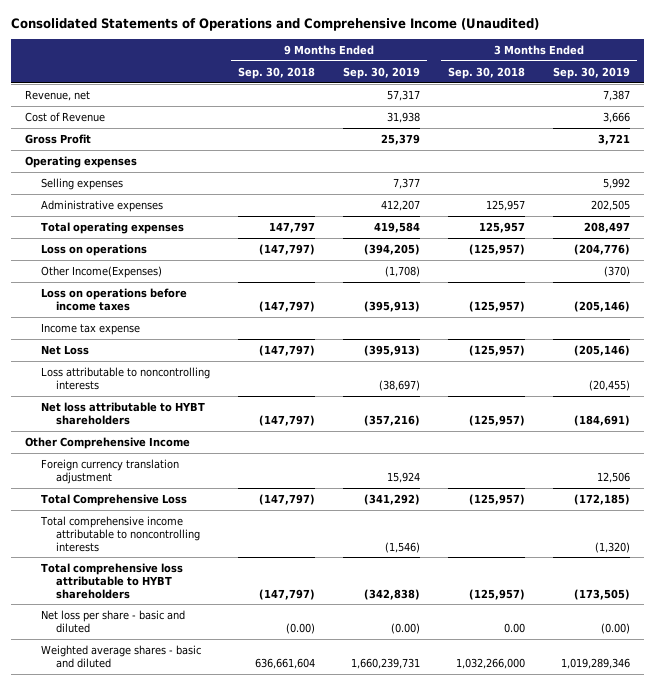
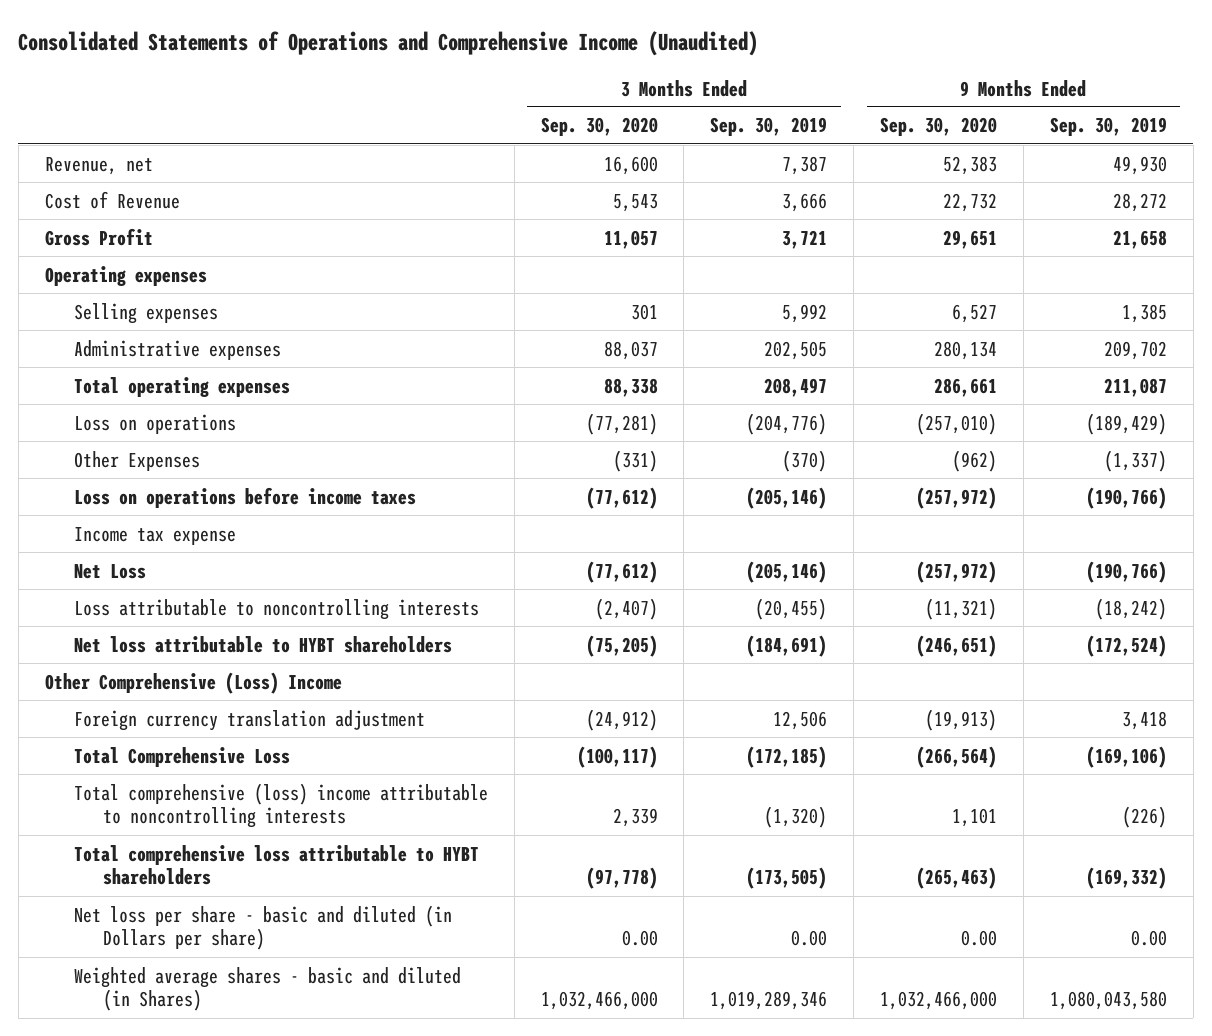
[237,66,315,79] Sep. 30, 2018 -> none
[447,66,525,79] Sep. 30, 2018 -> none
none -> [540,117,658,137] Sep. 30, 2020
none -> [880,117,998,137] Sep. 30, 2020
[386,89,420,101] 57,317 -> [1112,155,1167,175] 49,930
[386,111,420,123] 31,938 -> [1112,192,1167,212] 28,272
[380,133,420,145] 25,379 -> [1112,229,1167,249] 21,658
[392,177,420,189] 7,377 -> [1121,303,1167,323] 1,385
[380,199,420,211] 412,207 -> [1103,340,1167,360] 209,702
[373,221,420,233] 419,584 -> [1103,377,1167,397] 211,087
[363,243,420,255] (394,205) -> [1085,412,1167,435] (189,429)
[40,265,162,278] Other Income(Expenses) -> [73,450,200,471] Other Expenses
[384,265,420,277] (1,708) -> [1103,449,1167,472] (1,337)
[363,300,420,312] (395,913) -> [1085,486,1167,509] (190,766)
[363,344,420,356] (395,913) -> [1085,560,1167,583] (190,766)
[378,379,420,391] (38,697) -> [1094,597,1167,620] (18,242)
[363,414,420,426] (357,216) -> [1085,634,1167,657] (172,524)
[25,436,191,449] Other Comprehensive Income -> [44,671,342,694] Other Comprehensive (Loss) Income
[386,471,420,483] 15,924 -> [1121,710,1167,730] 3,418
[363,493,420,505] (341,292) -> [1085,745,1167,768] (169,106)
[39,515,201,552] Total comprehensive income attributable to noncontrolling interests -> [73,782,488,829] Total comprehensive (loss) income attributable to noncontrolling interests
[384,541,420,553] (1,546) -> [1121,806,1167,829] (226)
[363,588,420,600] (342,838) -> [1085,867,1167,890] (169,332)
[40,609,185,633] Net loss per share - basic and diluted -> [73,904,452,951] Net loss per share - basic and diluted (in Dollars per share)
[390,622,420,634] (0.00) -> [1130,930,1167,947] 0.00
[600,622,630,634] (0.00) -> [791,930,828,947] 0.00
[40,644,201,668] Weighted average shares - basic and diluted -> [73,966,461,1012] Weighted average shares - basic and diluted (in Shares)
[350,657,420,669] 1,660,239,731 -> [1049,991,1167,1011] 1,080,043,580

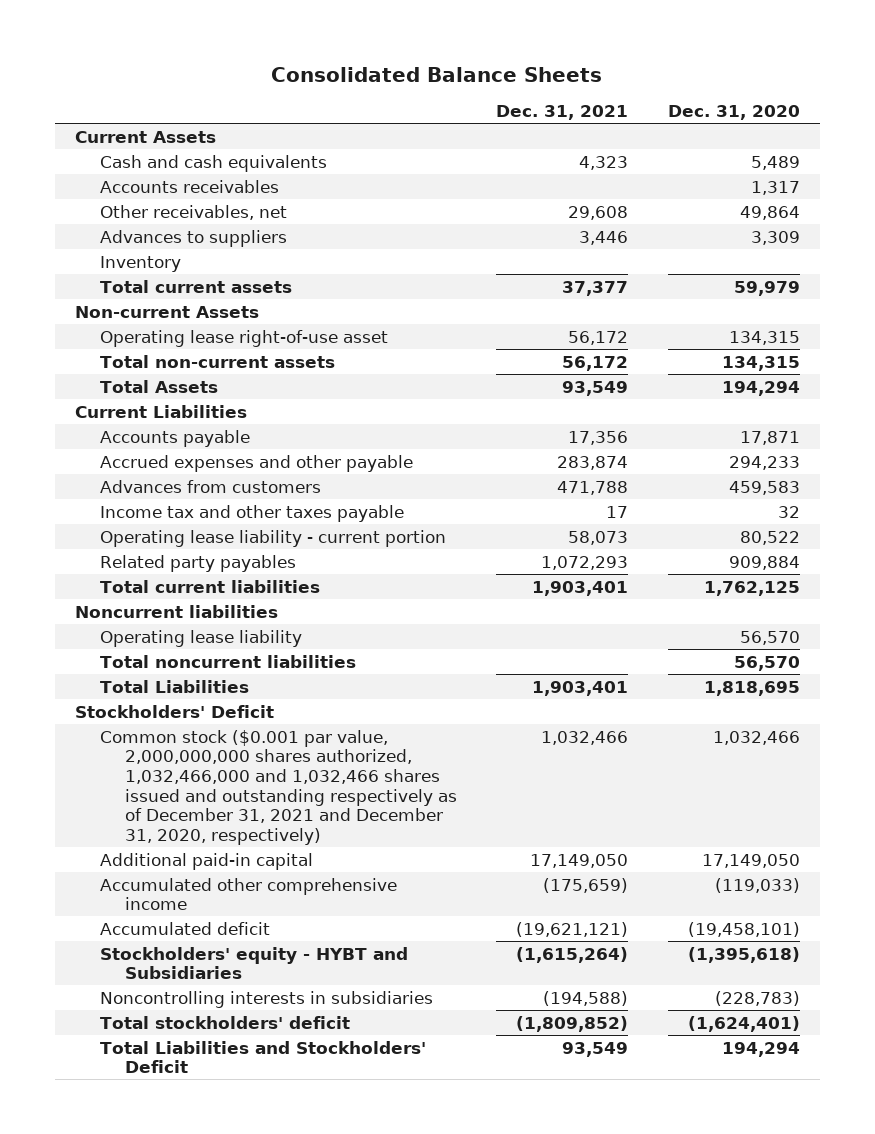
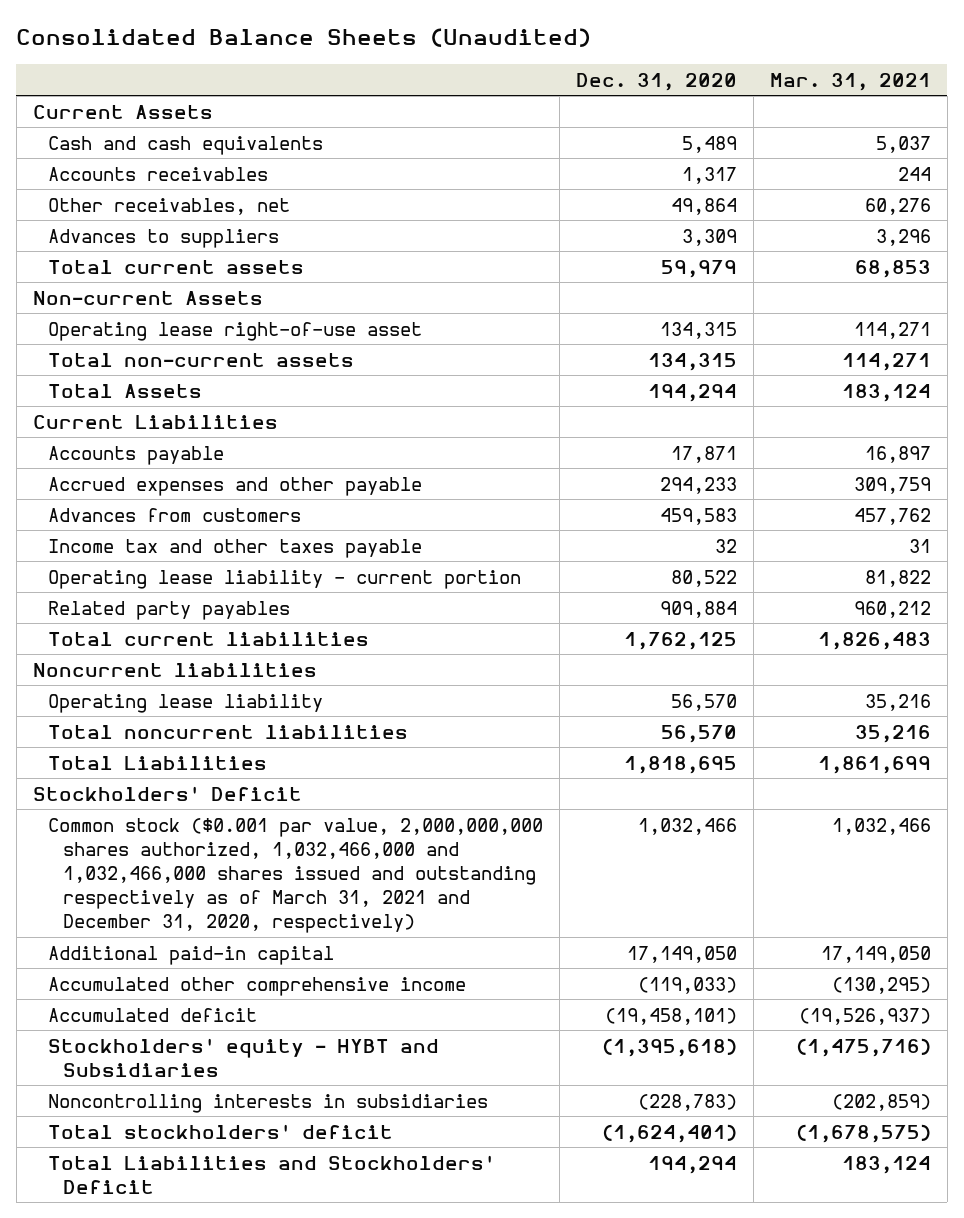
[271,66,603,82] Consolidated Balance Sheets -> [16,28,592,48] Consolidated Balance Sheets (Unaudited)
[496,105,629,121] Dec. 31, 2021 -> none
none -> [769,72,931,91] Mar. 31, 2021
[99,255,181,272] Inventory -> none
[99,729,457,845] Common stock ($0.001 par value, 2,000,000,000 shares authorized, 1,032,466,000 and 1,032,466 shares issued and outstanding respectively as of December 31, 2021 and December 31, 2020, respectively) -> [47,817,543,934] Common stock ($0.001 par value, 2,000,000,000 shares authorized, 1,032,466,000 and 1,032,466,000 shares issued and outstanding respectively as of March 31, 2021 and December 31, 2020, respectively)

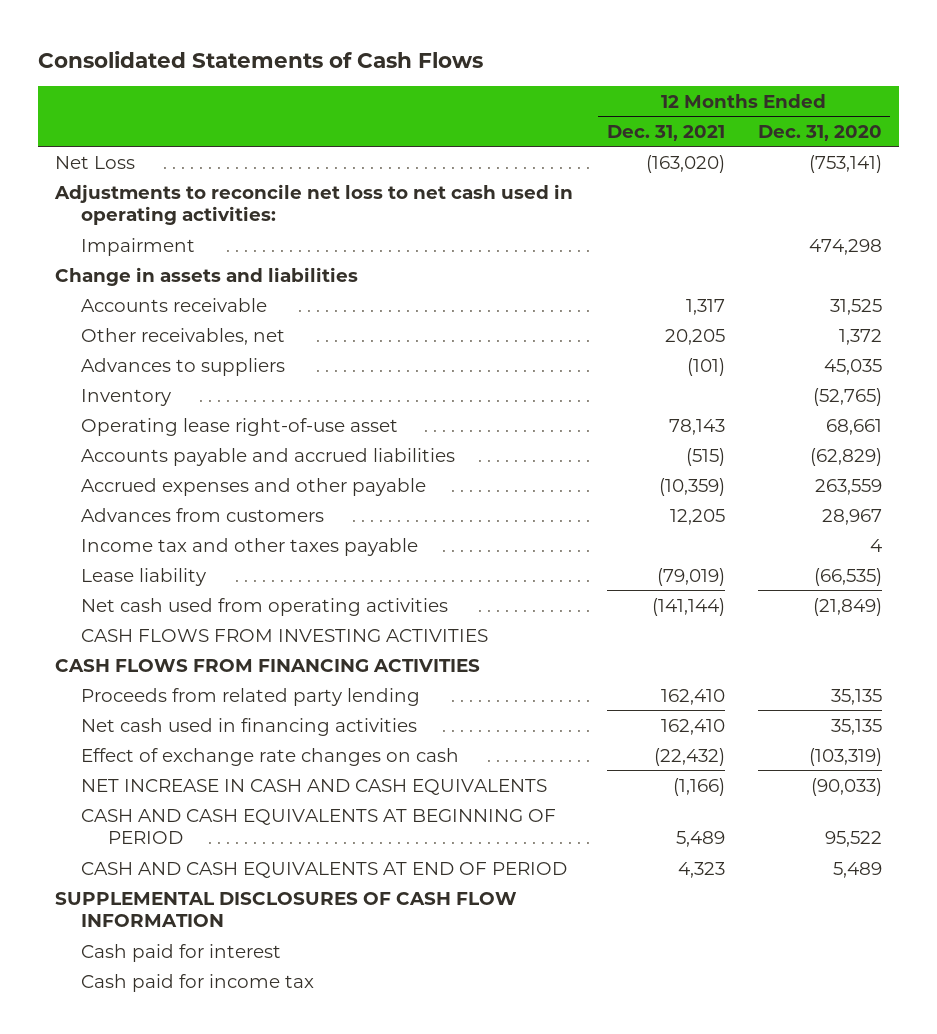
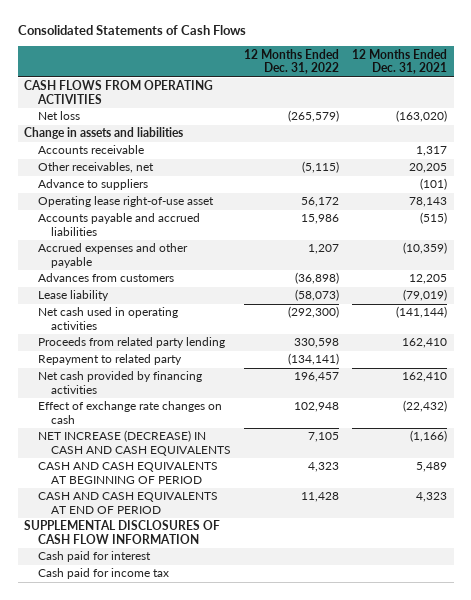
[757,124,882,141] Dec. 31, 2020 -> none
none -> [244,48,340,75] 12 Months Ended Dec. 31, 2022
[54,183,574,226] Adjustments to reconcile net loss to net cash used in operating activities: -> none
[81,237,196,256] Impairment -> none
none -> [24,80,214,104] CASH FLOWS FROM OPERATING ACTIVITIES
[55,155,136,169] Net Loss -> [37,111,80,121] Net loss
[81,388,172,406] Inventory -> none
[81,357,286,376] Advances to suppliers -> [37,179,148,191] Advance to suppliers
[81,537,419,556] Income tax and other taxes payable -> none
[81,628,489,642] CASH FLOWS FROM INVESTING ACTIVITIES -> none
[55,658,481,672] CASH FLOWS FROM FINANCING ACTIVITIES -> none
[81,597,449,616] Net cash used from operating activities -> [37,307,178,330] Net cash used in operating activities
none -> [37,354,182,366] Repayment to related party
[81,717,418,736] Net cash used in financing activities -> [37,371,202,394] Net cash provided by financing activities
[81,778,548,795] NET INCREASE IN CASH AND CASH EQUIVALENTS -> [37,430,231,456] NET INCREASE (DECREASE) IN CASH AND CASH EQUIVALENTS

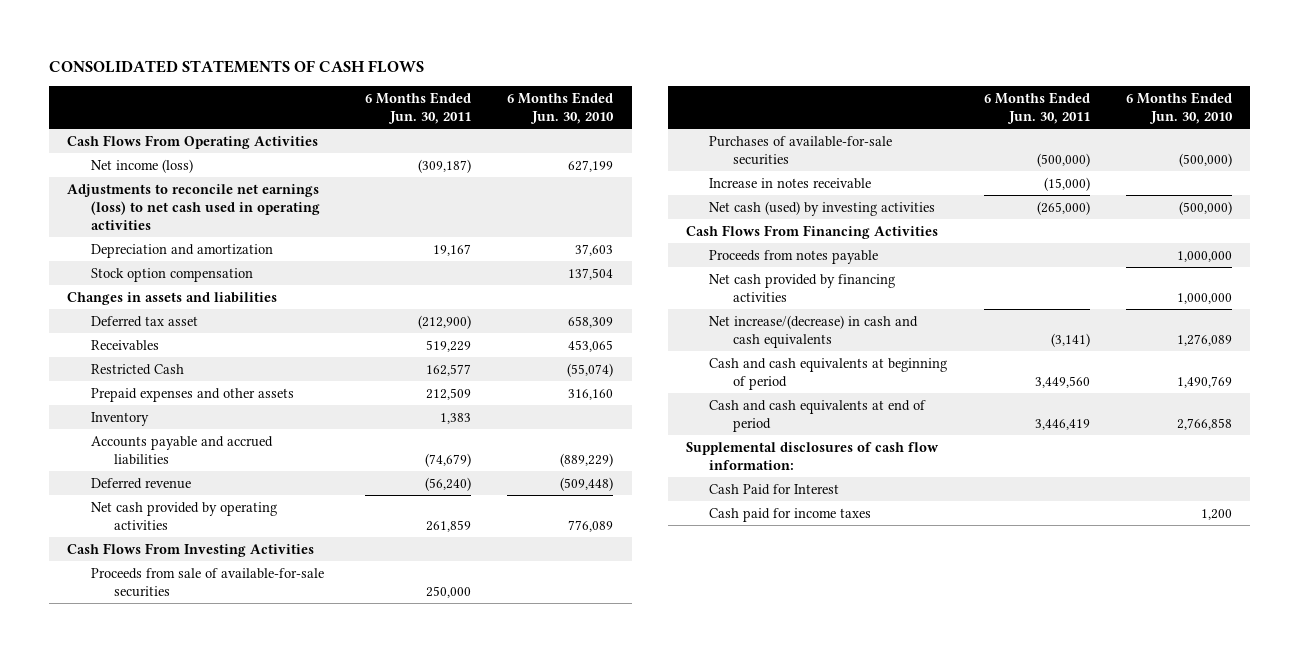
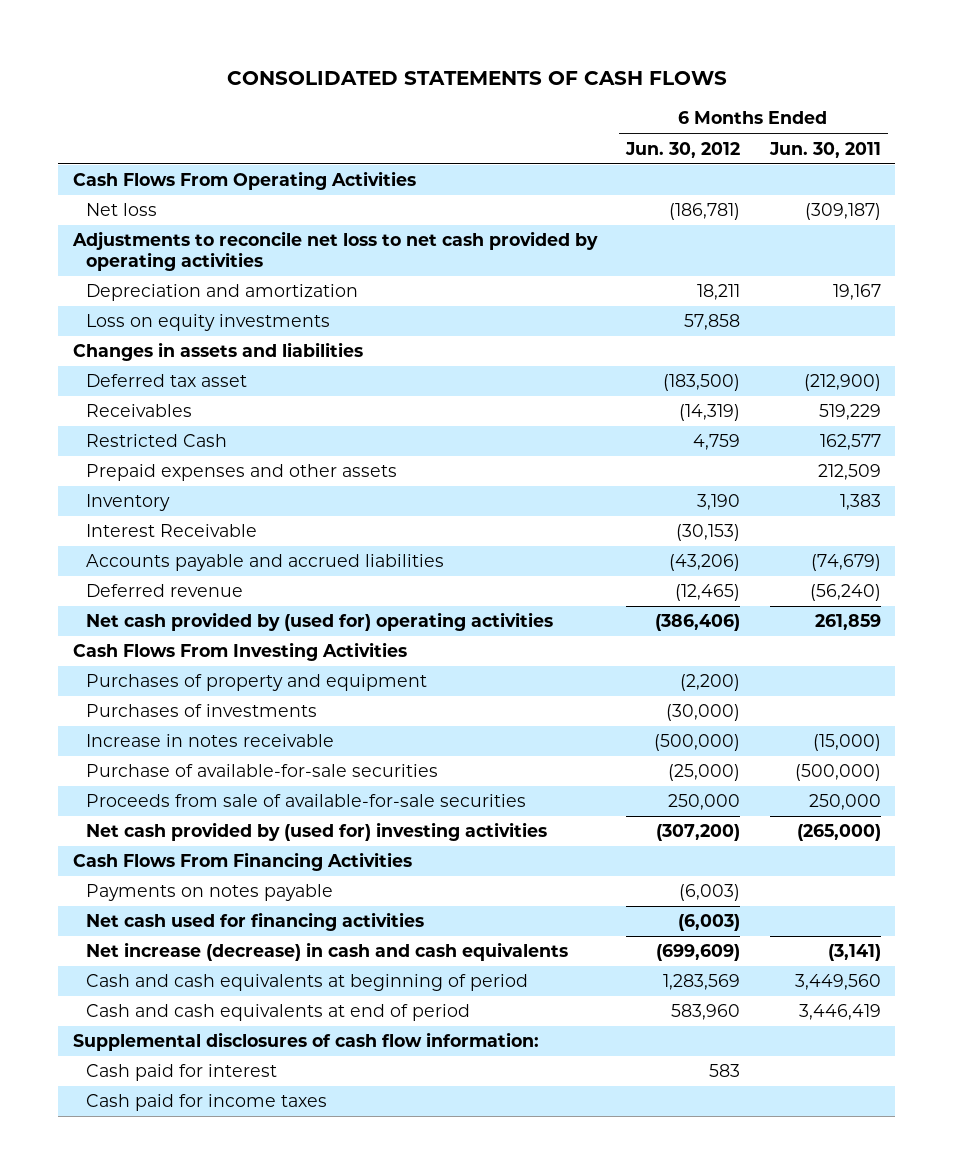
[507,91,615,124] 6 Months Ended Jun. 30, 2010 -> none
none -> [625,141,741,158] Jun. 30, 2012
[90,158,193,173] Net income (loss) -> [86,203,158,217] Net loss
[67,183,320,230] Adjustments to reconcile net earnings (loss) to net cash used in operating activities -> [71,231,598,272] Adjustments to reconcile net loss to net cash provided by operating activities
[90,267,253,282] Stock option compensation -> none
none -> [86,314,331,332] Loss on equity investments
none -> [86,524,258,538] Interest Receivable
[90,501,277,530] Net cash provided by operating activities -> [86,612,554,632] Net cash provided by (used for) operating activities
[709,135,893,165] Purchases of available-for-sale securities -> none
none -> [86,674,428,692] Purchases of property and equipment
none -> [86,704,318,718] Purchases of investments
none -> [86,764,439,778] Purchase of available-for-sale securities
[90,567,324,597] Proceeds from sale of available-for-sale securities -> [86,794,527,808] Proceeds from sale of available-for-sale securities
[709,200,936,216] Net cash (used) by investing activities -> [86,822,548,842] Net cash provided by (used for) investing activities
[709,249,879,264] Proceeds from notes payable -> none
none -> [86,884,334,902] Payments on notes payable
[709,273,896,302] Net cash provided by financing activities -> [86,912,425,932] Net cash used for financing activities
[709,314,919,348] Net increase/(decrease) in cash and cash equivalents -> [86,942,569,962] Net increase (decrease) in cash and cash equivalents
[709,483,840,495] Cash Paid for Interest -> [86,1064,278,1082] Cash paid for interest

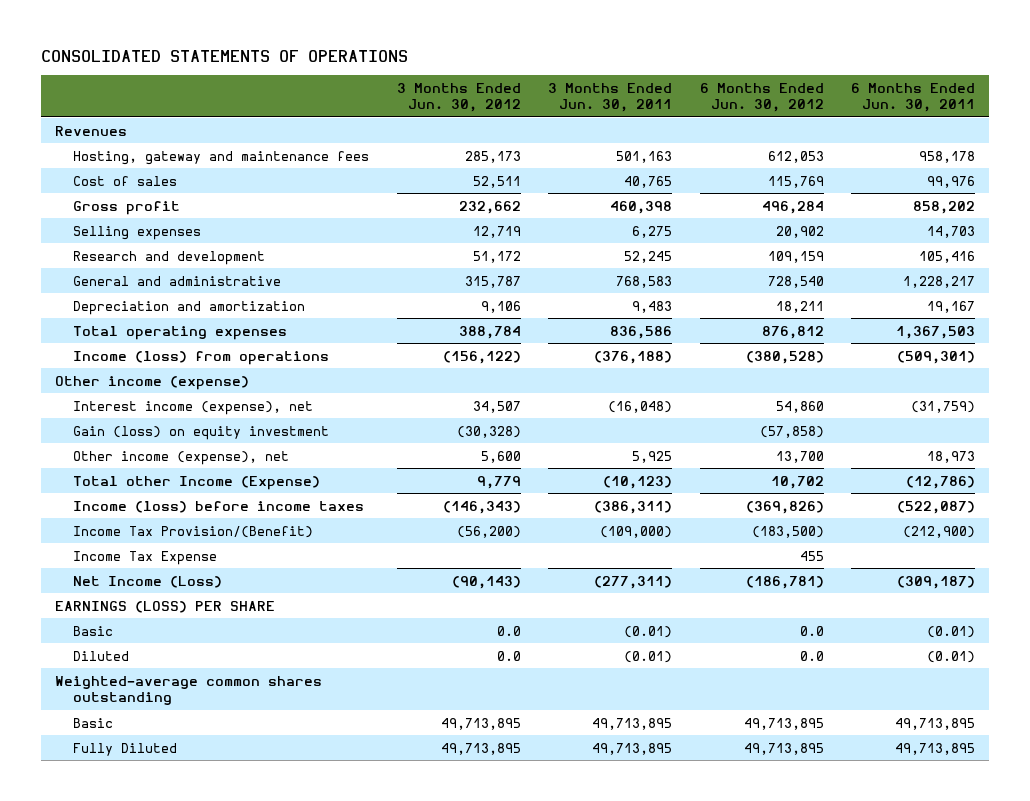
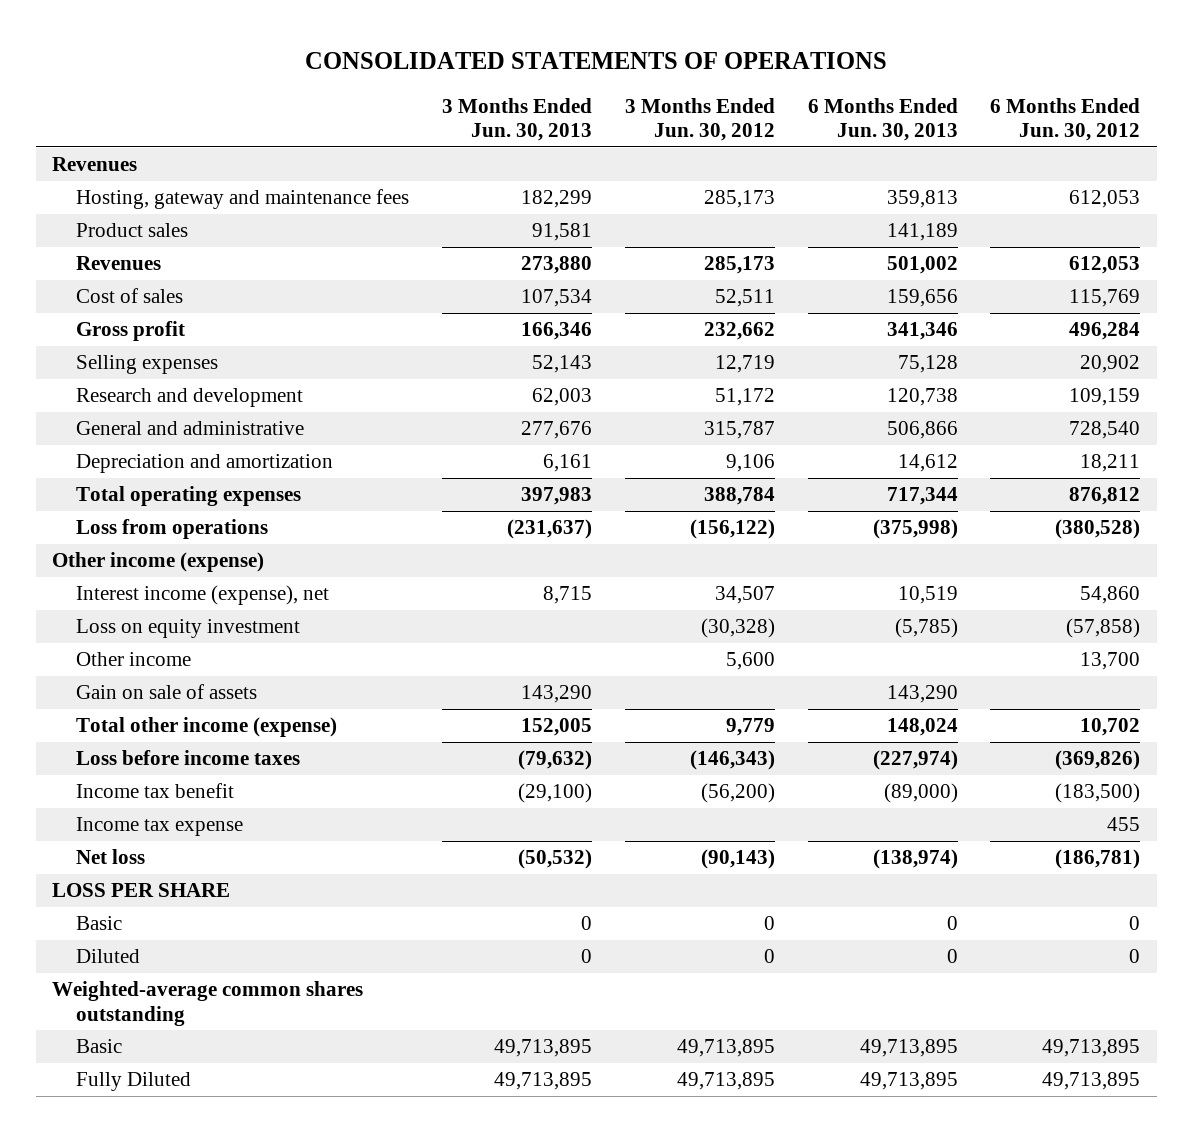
[548,82,673,112] 3 Months Ended Jun. 30, 2011 -> none
[851,82,976,112] 6 Months Ended Jun. 30, 2011 -> none
none -> [441,97,592,142] 3 Months Ended Jun. 30, 2013
none -> [807,97,958,142] 6 Months Ended Jun. 30, 2013
none -> [76,223,189,238] Product sales
none -> [76,256,162,271] Revenues
[73,350,330,365] Income (loss) from operations -> [76,519,269,540] Loss from operations
[73,425,330,440] Gain (loss) on equity investment -> [76,619,301,639] Loss on equity investment
[73,450,290,465] Other income (expense), net -> [76,652,192,667] Other income
none -> [76,684,258,700] Gain on sale of assets
[73,475,321,490] Total other Income (Expense) -> [76,717,338,738] Total other income (expense)
[73,500,365,513] Income (loss) before income taxes -> [76,750,301,766] Loss before income taxes
[73,525,314,538] Income Tax Provision/(Benefit) -> [76,783,235,799] Income tax benefit
[73,550,218,565] Income Tax Expense -> [76,817,244,837] Income tax expense
[73,575,223,588] Net Income (Loss) -> [76,849,146,865] Net loss
[55,600,276,613] EARNINGS (LOSS) PER SHARE -> [52,883,231,898] LOSS PER SHARE
[496,625,521,636] 0.0 -> [763,916,775,931] 0
[799,625,824,636] 0.0 -> [1129,916,1141,931] 0
[496,650,521,661] 0.0 -> [763,949,775,964] 0
[799,650,824,661] 0.0 -> [1129,949,1141,964] 0

